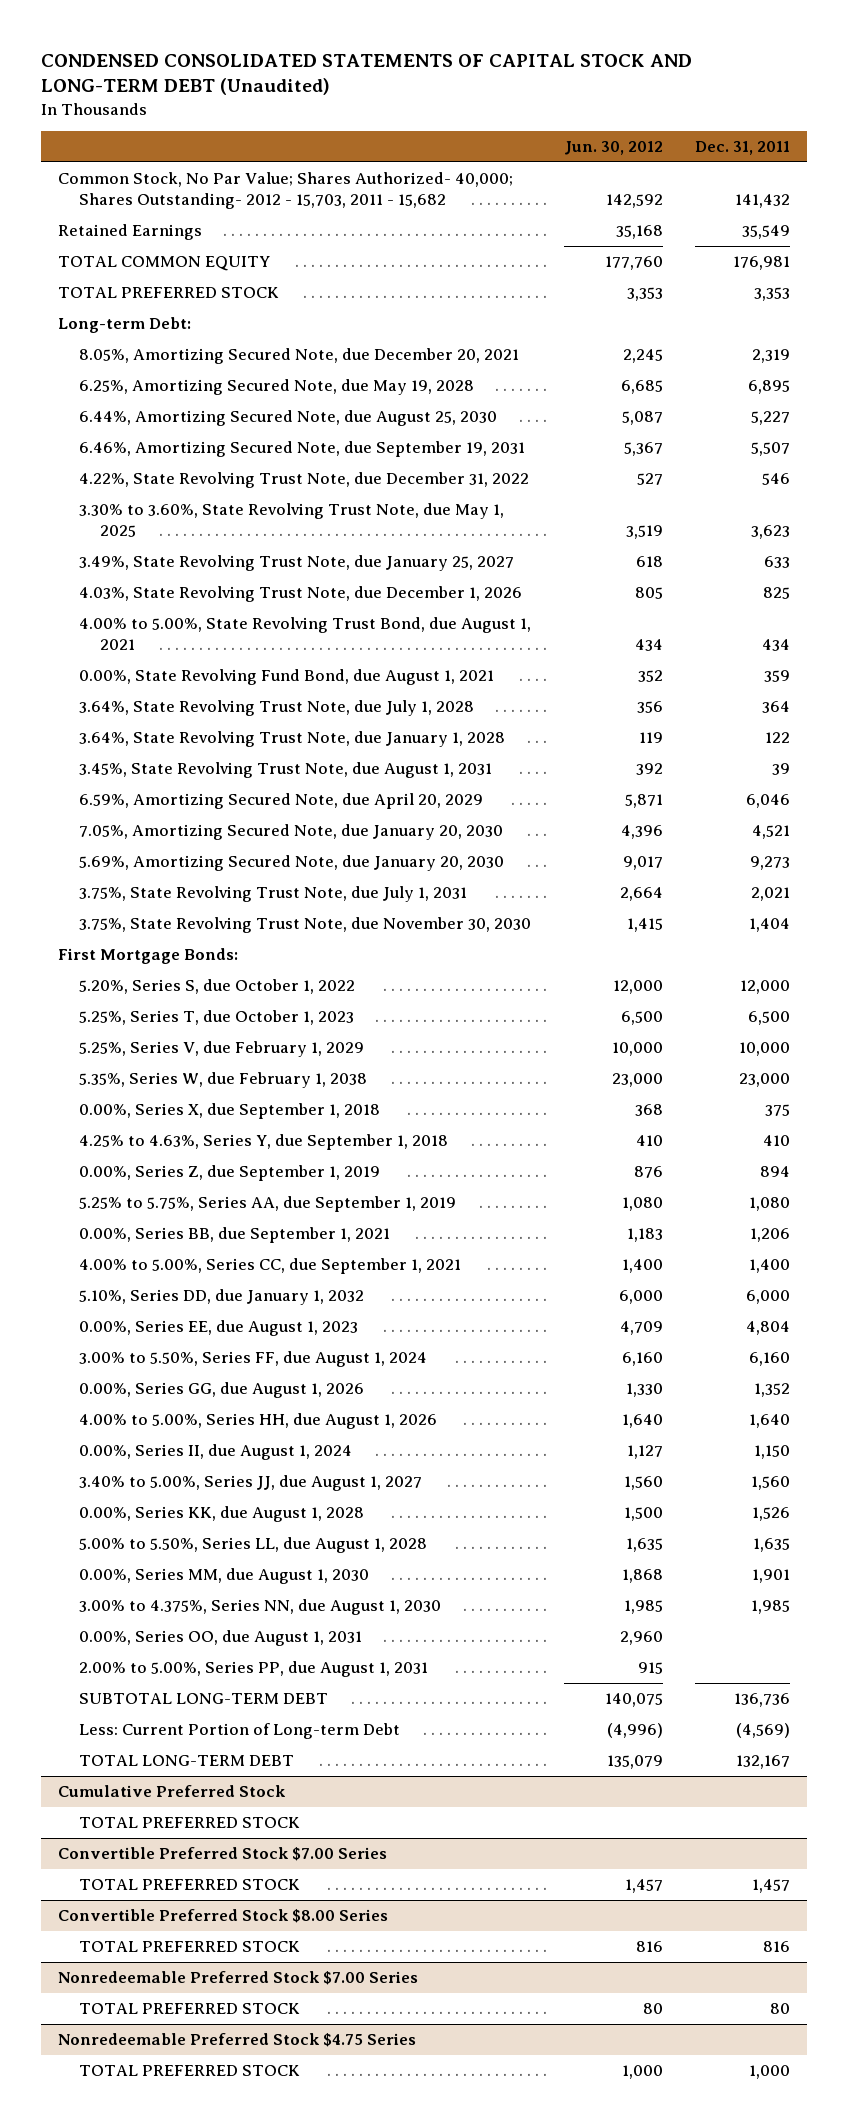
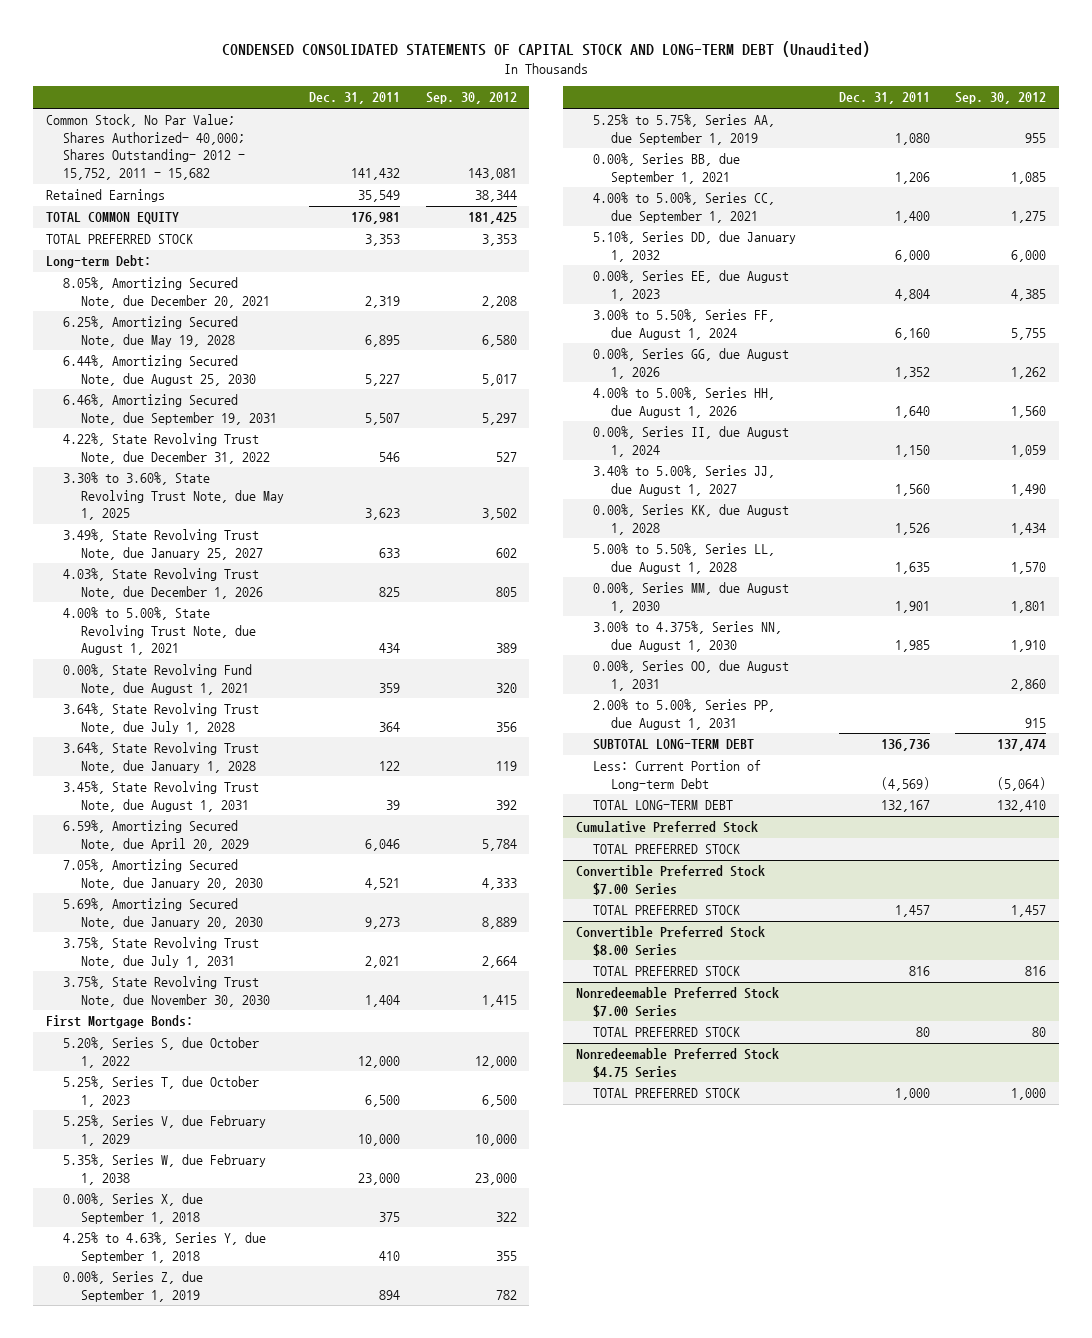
[563,141,663,156] Jun. 30, 2012 -> none
none -> [425,92,517,105] Sep. 30, 2012
[57,171,513,210] Common Stock, No Par Value; Shares Authorized- 40,000; Shares Outstanding- 2012 - 15,703, 2011 - 15,682 -> [45,114,246,180] Common Stock, No Par Value; Shares Authorized- 40,000; Shares Outstanding- 2012 - 15,752, 2011 - 15,682
[78,616,531,651] 4.00% to 5.00%, State Revolving Trust Bond, due August 1, 2021 -> [63,607,256,656] 4.00% to 5.00%, State Revolving Trust Note, due August 1, 2021
[78,668,494,685] 0.00%, State Revolving Fund Bond, due August 1, 2021 -> [63,664,253,695] 0.00%, State Revolving Fund Note, due August 1, 2021

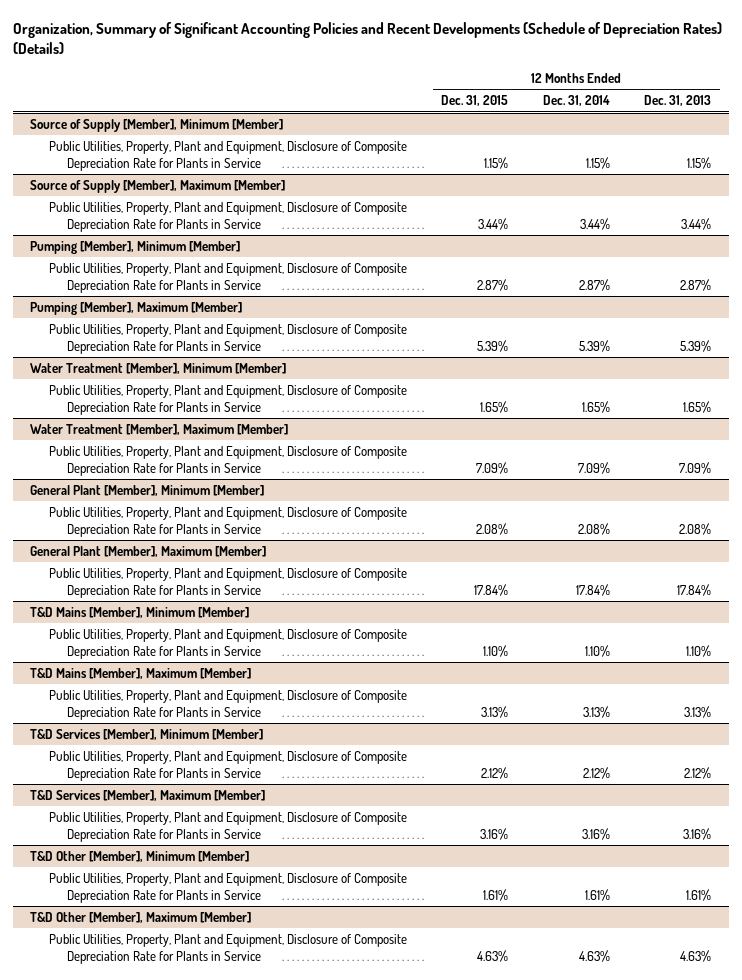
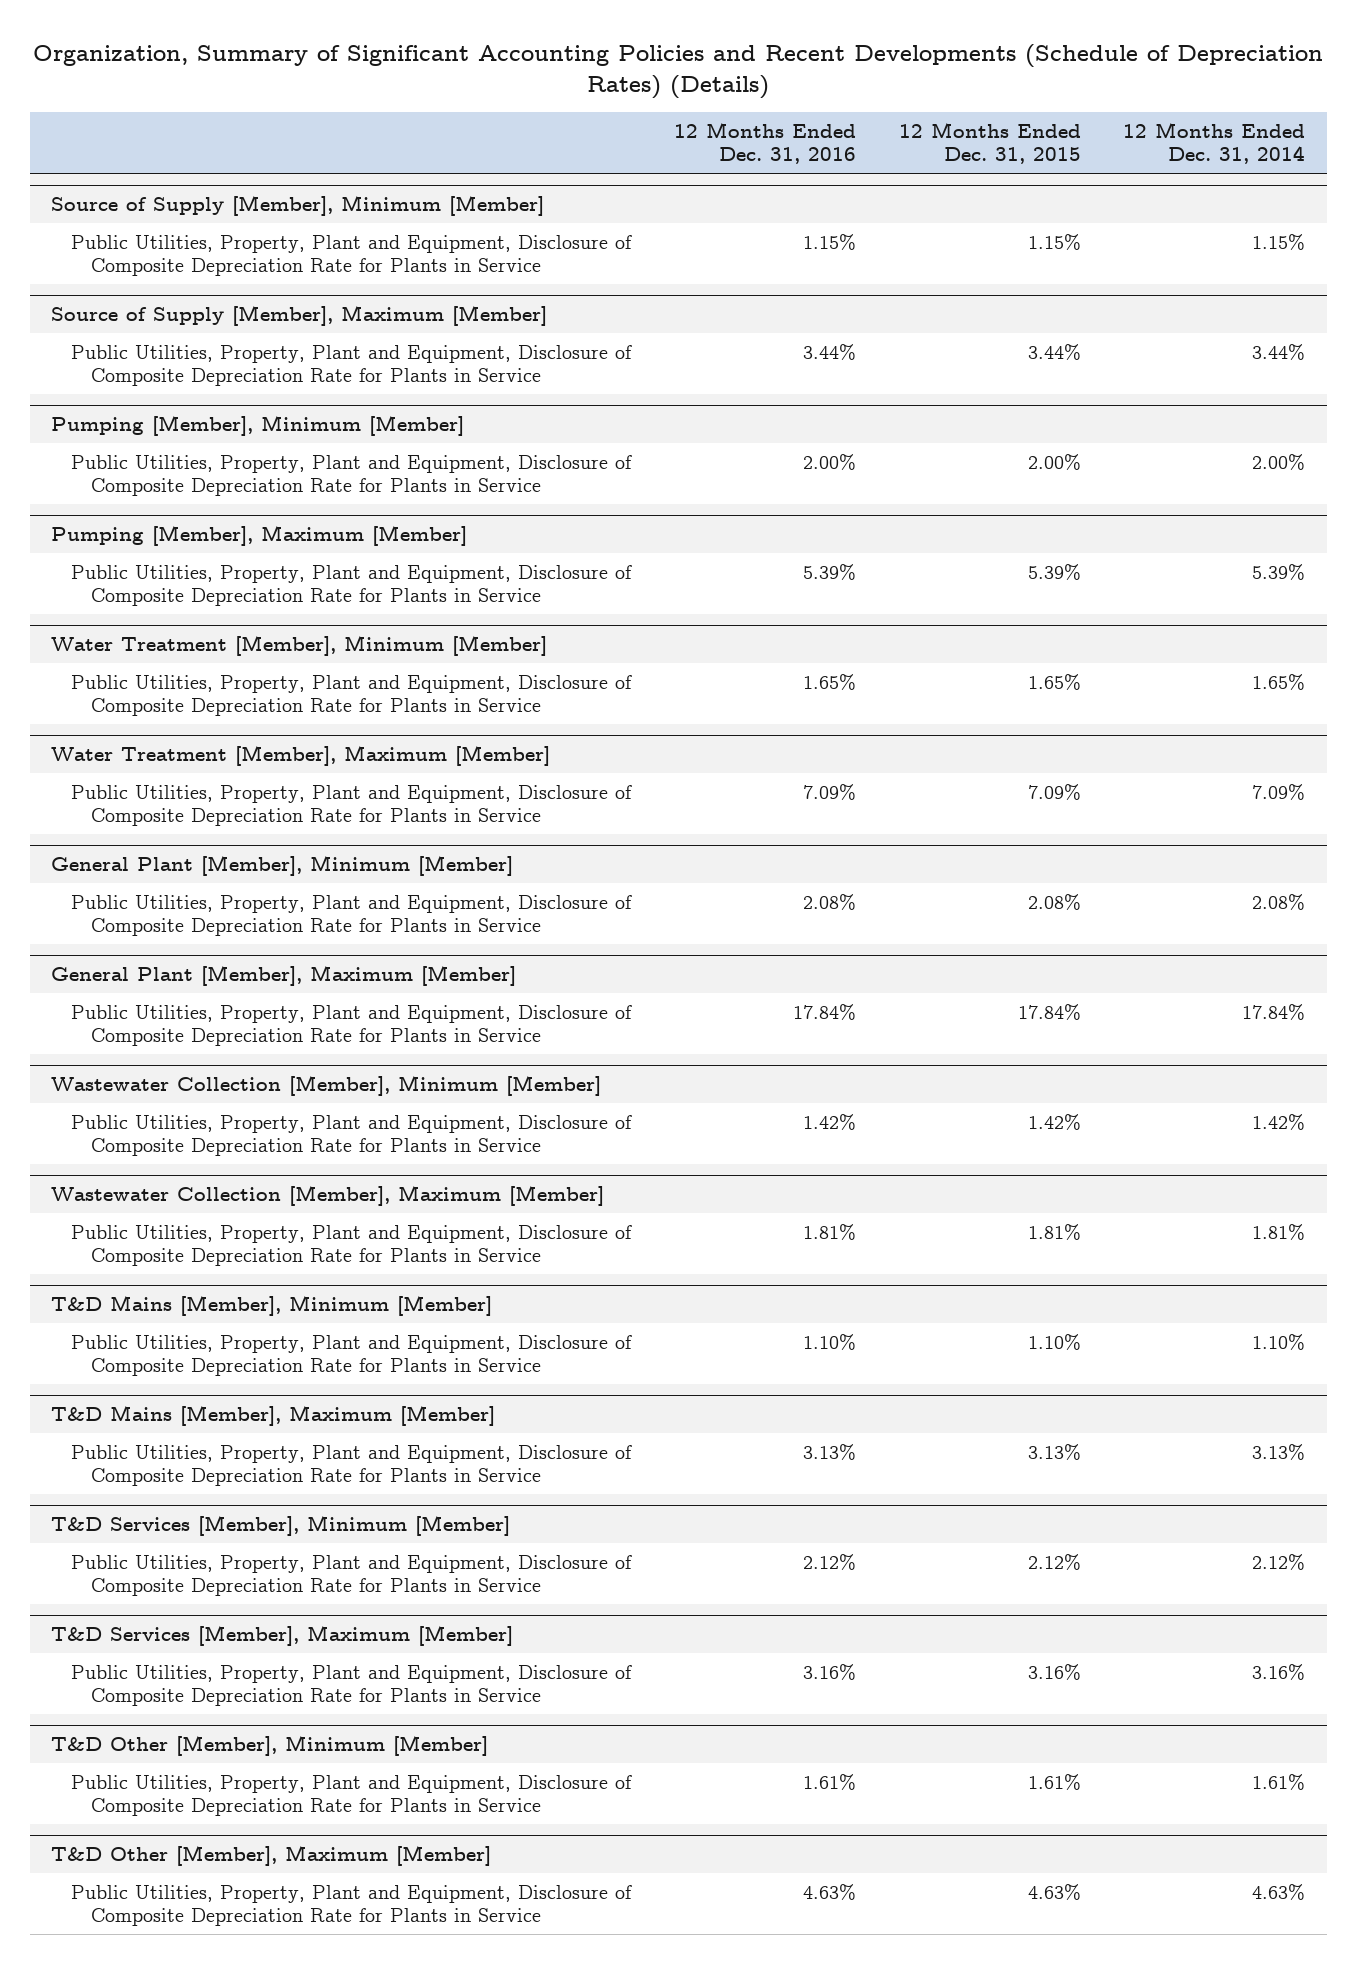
[644,95,712,107] Dec. 31, 2013 -> none
none -> [673,121,856,165] 12 Months Ended Dec. 31, 2016
[477,278,509,291] 2.87% -> [1027,453,1081,470] 2.00%
[578,278,610,291] 2.87% -> [1252,453,1306,470] 2.00%
none -> [50,1075,601,1097] Wastewater Collection [Member], Minimum [Member]
none -> [70,1114,632,1157] Public Utilities, Property, Plant and Equipment, Disclosure of Composite Depreciation Rate for Plants in Service
none -> [50,1185,604,1207] Wastewater Collection [Member], Maximum [Member]
none -> [70,1224,632,1267] Public Utilities, Property, Plant and Equipment, Disclosure of Composite Depreciation Rate for Plants in Service

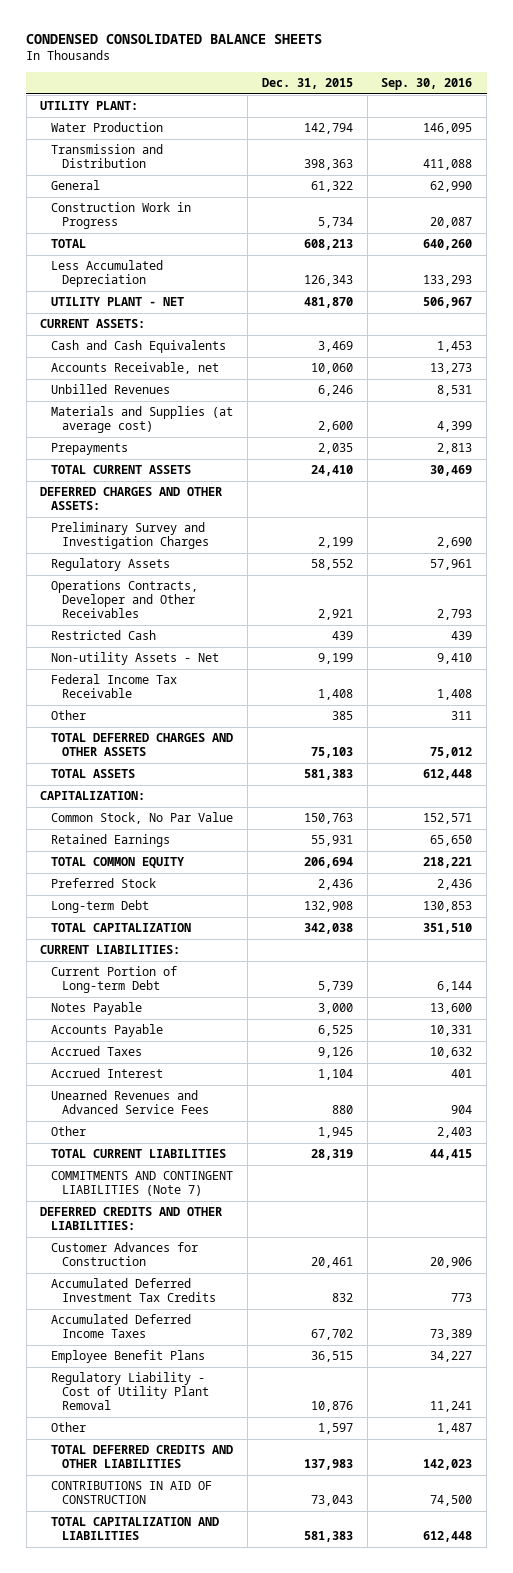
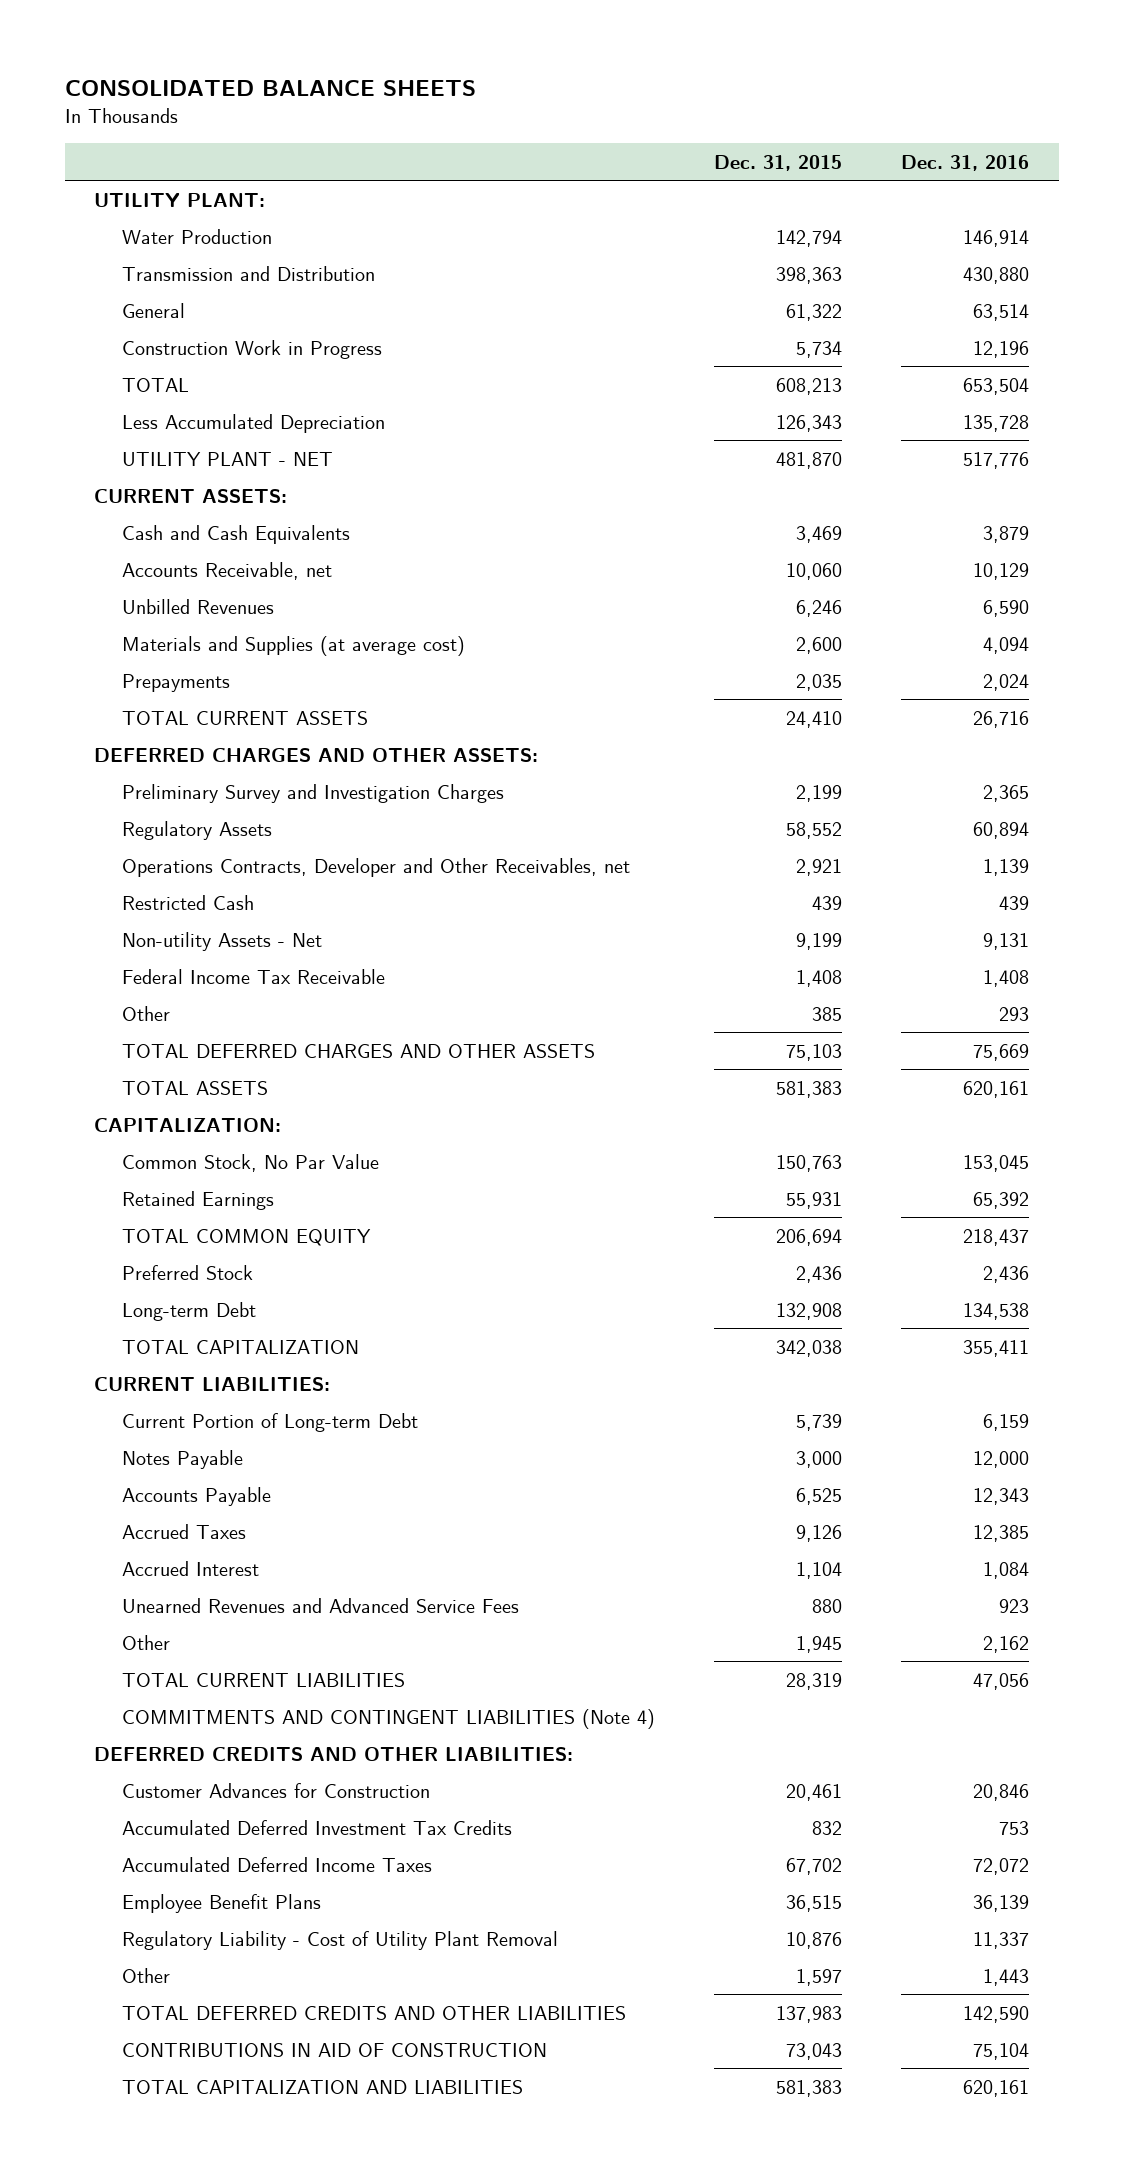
[26,34,323,45] CONDENSED CONSOLIDATED BALANCE SHEETS -> [64,79,476,96] CONSOLIDATED BALANCE SHEETS
[381,78,473,91] Sep. 30, 2016 -> none
none -> [901,154,1030,171] Dec. 31, 2016
[51,580,199,619] Operations Contracts, Developer and Other Receivables -> [122,857,631,877] Operations Contracts, Developer and Other Receivables, net
[51,1171,234,1197] COMMITMENTS AND CONTINGENT LIABILITIES (Note 7) -> [122,1708,656,1729] COMMITMENTS AND CONTINGENT LIABILITIES (Note 4)

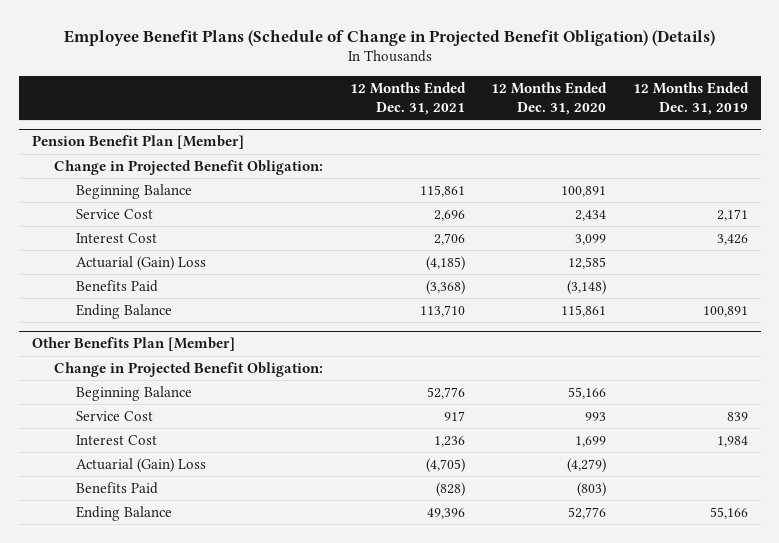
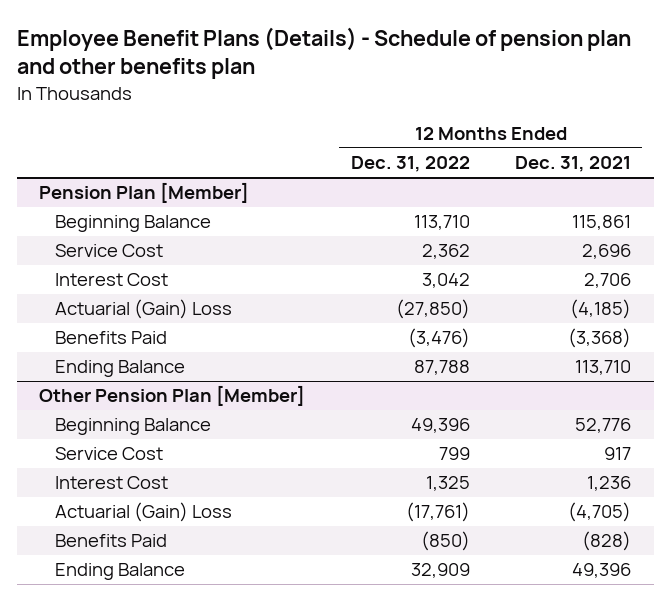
[63,29,715,46] Employee Benefit Plans (Schedule of Change in Projected Benefit Obligation) (Details) -> [16,26,631,80] Employee Benefit Plans (Details) - Schedule of pension plan and other benefits plan
[491,82,608,115] 12 Months Ended Dec. 31, 2020 -> none
[632,82,749,115] 12 Months Ended Dec. 31, 2019 -> none
none -> [350,156,470,173] Dec. 31, 2022
[54,160,324,176] Change in Projected Benefit Obligation: -> none
[31,135,244,150] Pension Benefit Plan [Member] -> [39,182,250,204] Pension Plan [Member]
[54,362,324,378] Change in Projected Benefit Obligation: -> none
[31,337,235,352] Other Benefits Plan [Member] -> [39,385,306,407] Other Pension Plan [Member]

